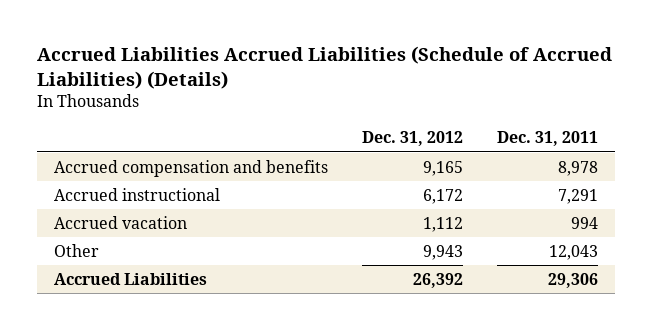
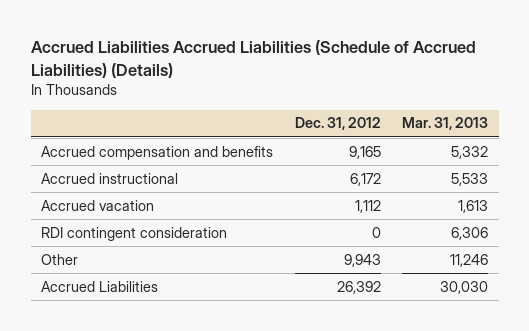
[497,131,599,147] Dec. 31, 2011 -> none
none -> [402,117,489,131] Mar. 31, 2013
none -> [41,226,228,241] RDI contingent consideration

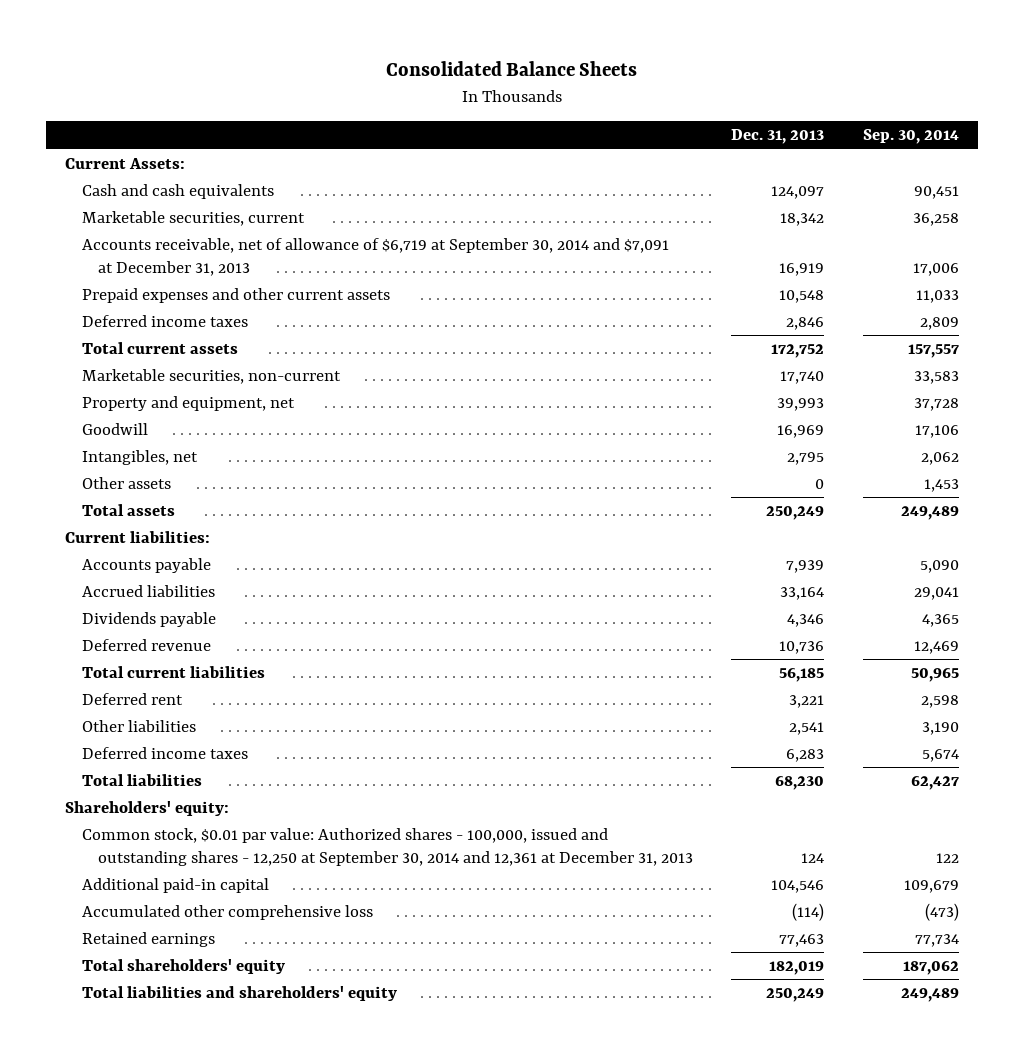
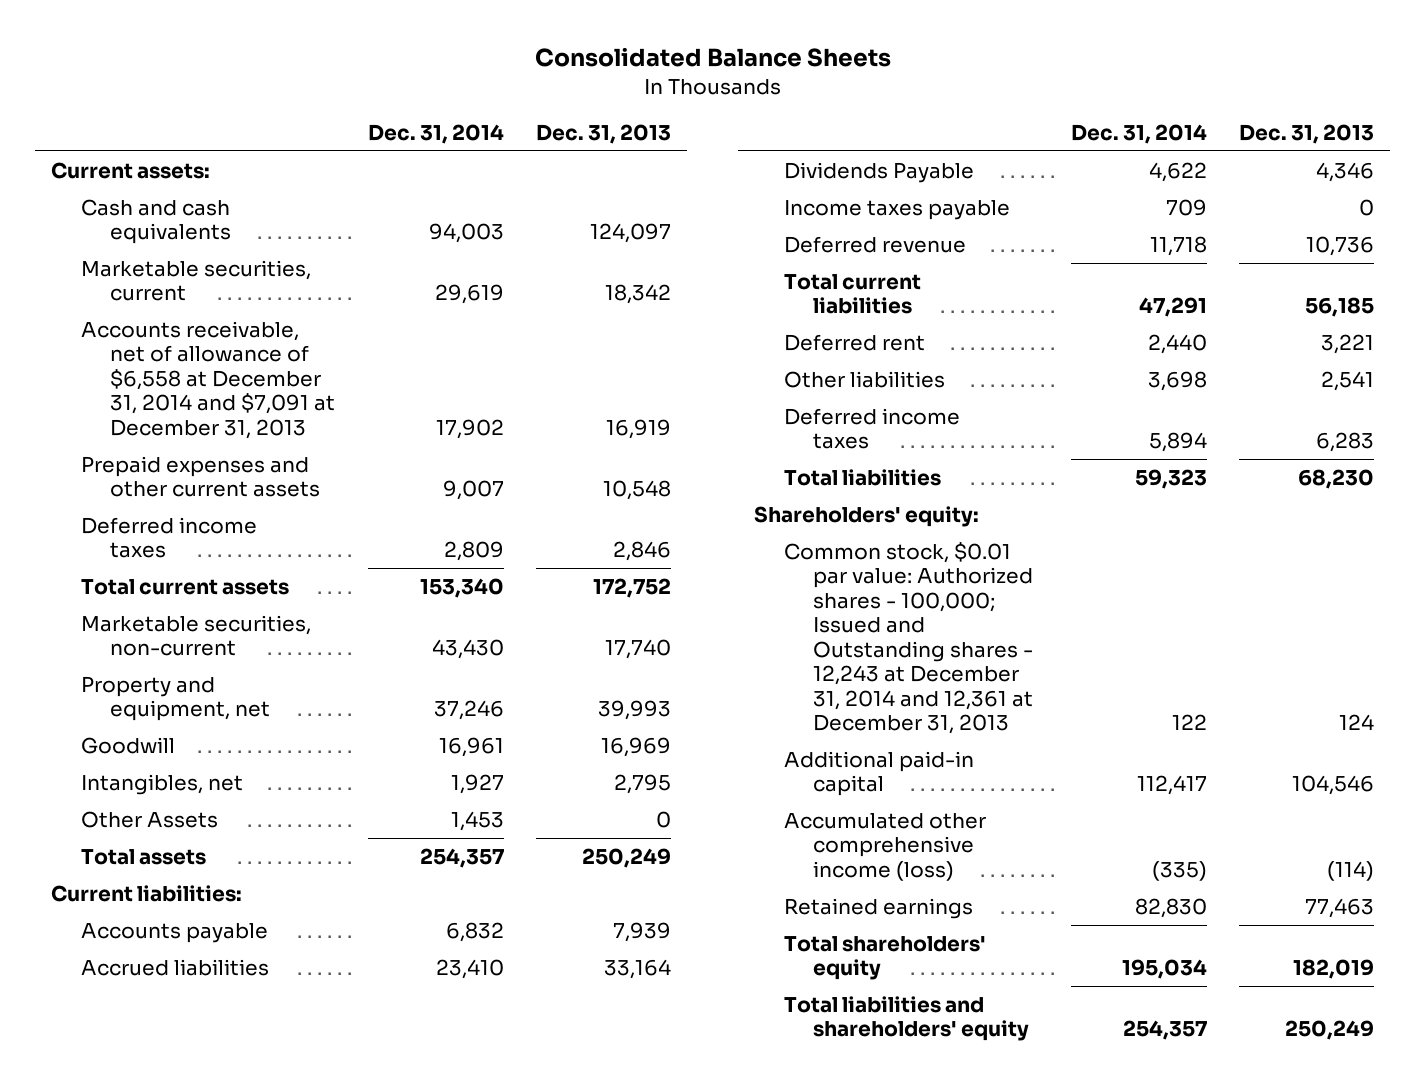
[862,129,959,145] Sep. 30, 2014 -> none
none -> [367,123,504,144] Dec. 31, 2014
[65,158,186,170] Current Assets: -> [51,161,211,179] Current assets:
[81,238,669,276] Accounts receivable, net of allowance of $6,719 at September 30, 2014 and $7,091 at December 31, 2013 -> [80,320,336,439] Accounts receivable, net of allowance of $6,558 at December 31, 2014 and $7,091 at December 31, 2013
[81,477,171,490] Other assets -> [80,810,218,828] Other Assets
[81,612,216,628] Dividends payable -> [783,161,974,183] Dividends Payable
none -> [783,199,1010,220] Income taxes payable
[81,828,694,866] Common stock, $0.01 par value: Authorized shares - 100,000, issued and outstanding shares - 12,250 at September 30, 2014 and 12,361 at December 31, 2013 -> [783,541,1034,735] Common stock, $0.01 par value: Authorized shares - 100,000; Issued and Outstanding shares - 12,243 at December 31, 2014 and 12,361 at December 31, 2013
[81,905,373,921] Accumulated other comprehensive loss -> [783,812,986,881] Accumulated other comprehensive income (loss)

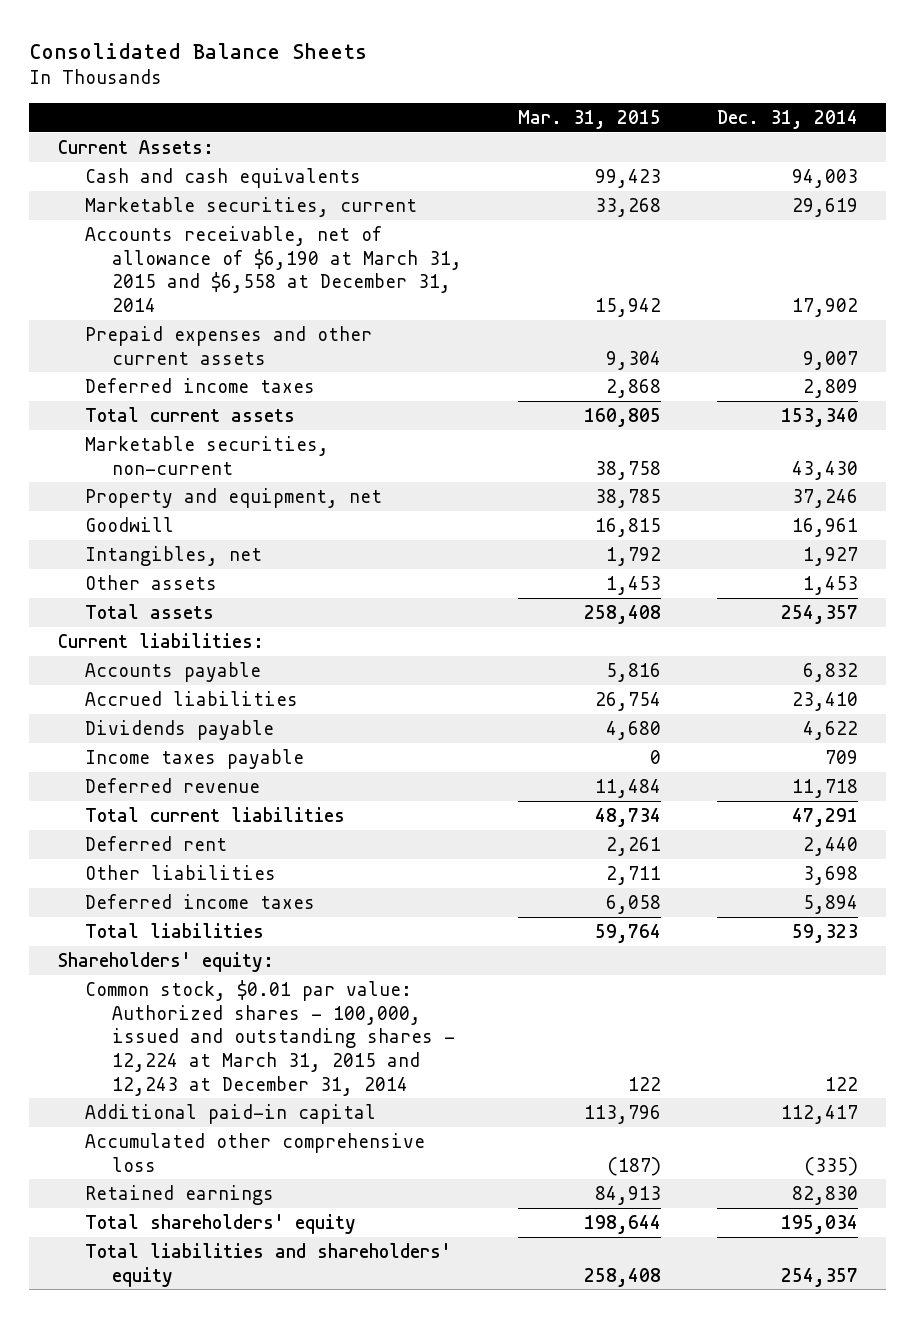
[536,123,672,144] Dec. 31, 2013 -> none
none -> [517,109,661,129] Mar. 31, 2015
[51,161,211,179] Current assets: -> [57,139,214,154] Current Assets:
[80,320,336,439] Accounts receivable, net of allowance of $6,558 at December 31, 2014 and $7,091 at December 31, 2013 -> [84,225,462,312] Accounts receivable, net of allowance of $6,190 at March 31, 2015 and $6,558 at December 31, 2014
[80,810,218,828] Other Assets -> [84,574,217,590] Other assets
[783,161,974,183] Dividends Payable -> [84,719,274,740] Dividends payable
[783,541,1034,735] Common stock, $0.01 par value: Authorized shares - 100,000; Issued and Outstanding shares - 12,243 at December 31, 2014 and 12,361 at December 31, 2013 -> [84,979,455,1096] Common stock, $0.01 par value: Authorized shares - 100,000, issued and outstanding shares - 12,224 at March 31, 2015 and 12,243 at December 31, 2014
[783,812,986,881] Accumulated other comprehensive income (loss) -> [84,1132,425,1172] Accumulated other comprehensive loss

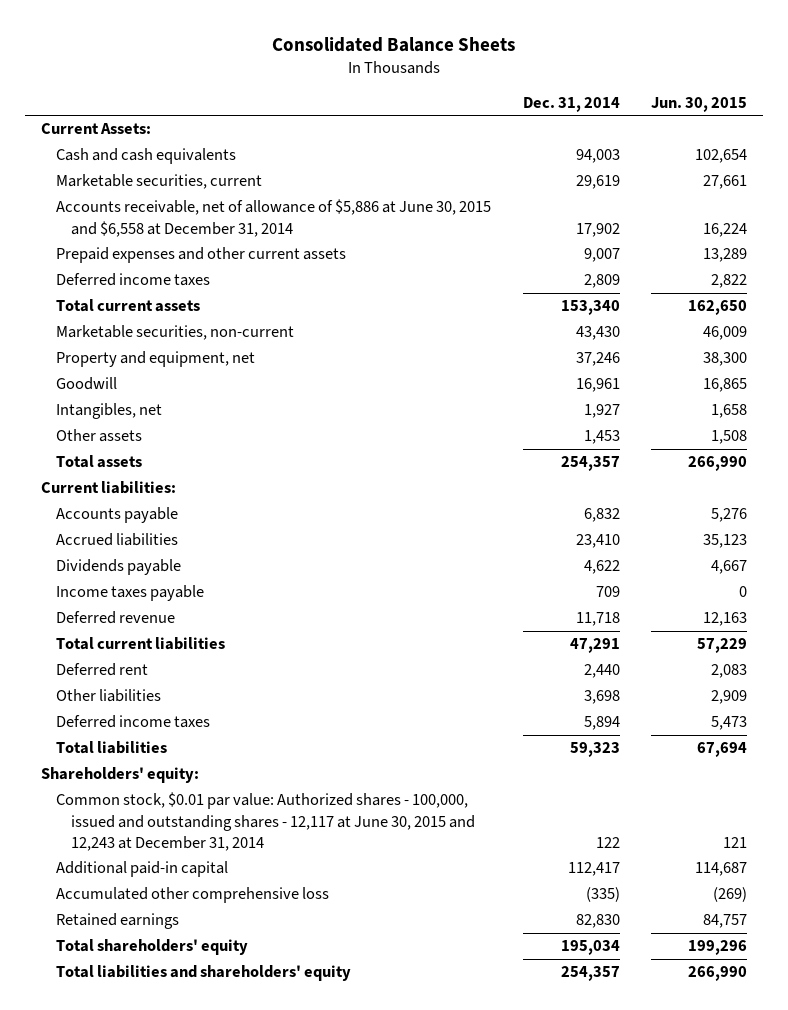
[517,109,661,129] Mar. 31, 2015 -> none
none -> [651,96,748,112] Jun. 30, 2015
[84,225,462,312] Accounts receivable, net of allowance of $6,190 at March 31, 2015 and $6,558 at December 31, 2014 -> [55,199,491,237] Accounts receivable, net of allowance of $5,886 at June 30, 2015 and $6,558 at December 31, 2014
[84,979,455,1096] Common stock, $0.01 par value: Authorized shares - 100,000, issued and outstanding shares - 12,224 at March 31, 2015 and 12,243 at December 31, 2014 -> [55,792,475,852] Common stock, $0.01 par value: Authorized shares - 100,000, issued and outstanding shares - 12,117 at June 30, 2015 and 12,243 at December 31, 2014

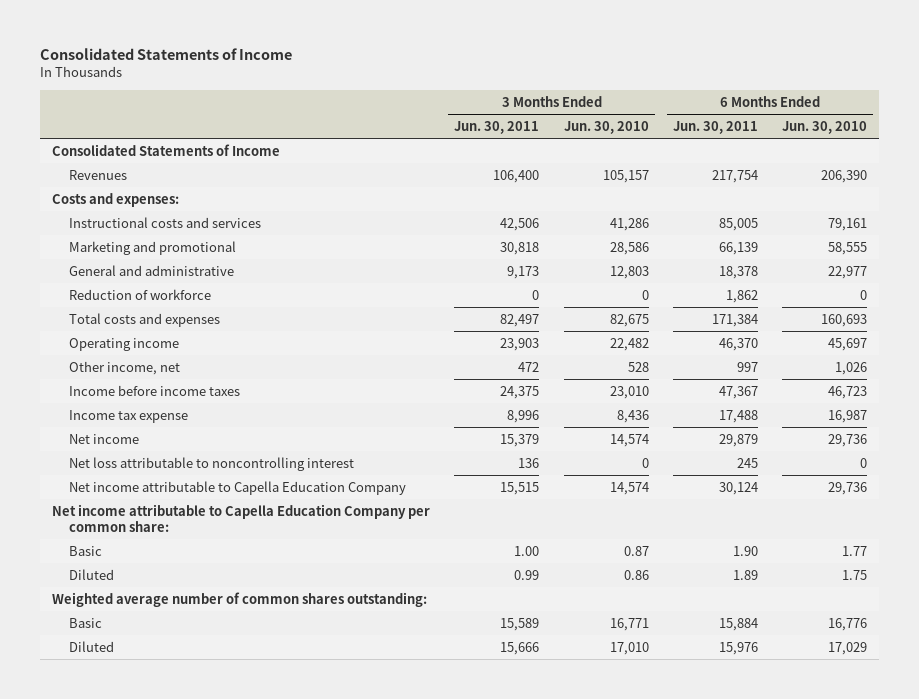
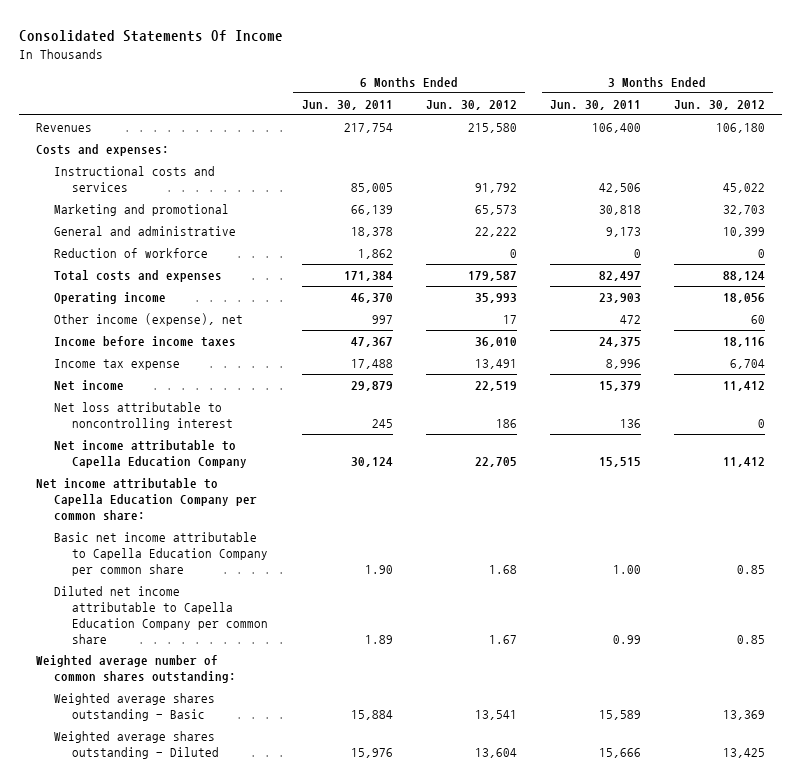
[40,47,293,60] Consolidated Statements of Income -> [19,29,284,42] Consolidated Statements Of Income
[563,120,649,134] Jun. 30, 2010 -> none
[782,120,868,134] Jun. 30, 2010 -> none
none -> [425,99,517,110] Jun. 30, 2012
none -> [673,99,765,110] Jun. 30, 2012
[52,143,281,156] Consolidated Statements of Income -> none
[69,360,181,375] Other income, net -> [54,313,244,327] Other income (expense), net
[69,545,103,556] Basic -> [54,532,269,576] Basic net income attributable to Capella Education Company per common share
[69,568,115,580] Diluted -> [54,586,269,644] Diluted net income attributable to Capella Education Company per common share
[69,617,103,628] Basic -> [54,693,216,721] Weighted average shares outstanding - Basic
[69,640,115,652] Diluted -> [54,731,220,759] Weighted average shares outstanding - Diluted

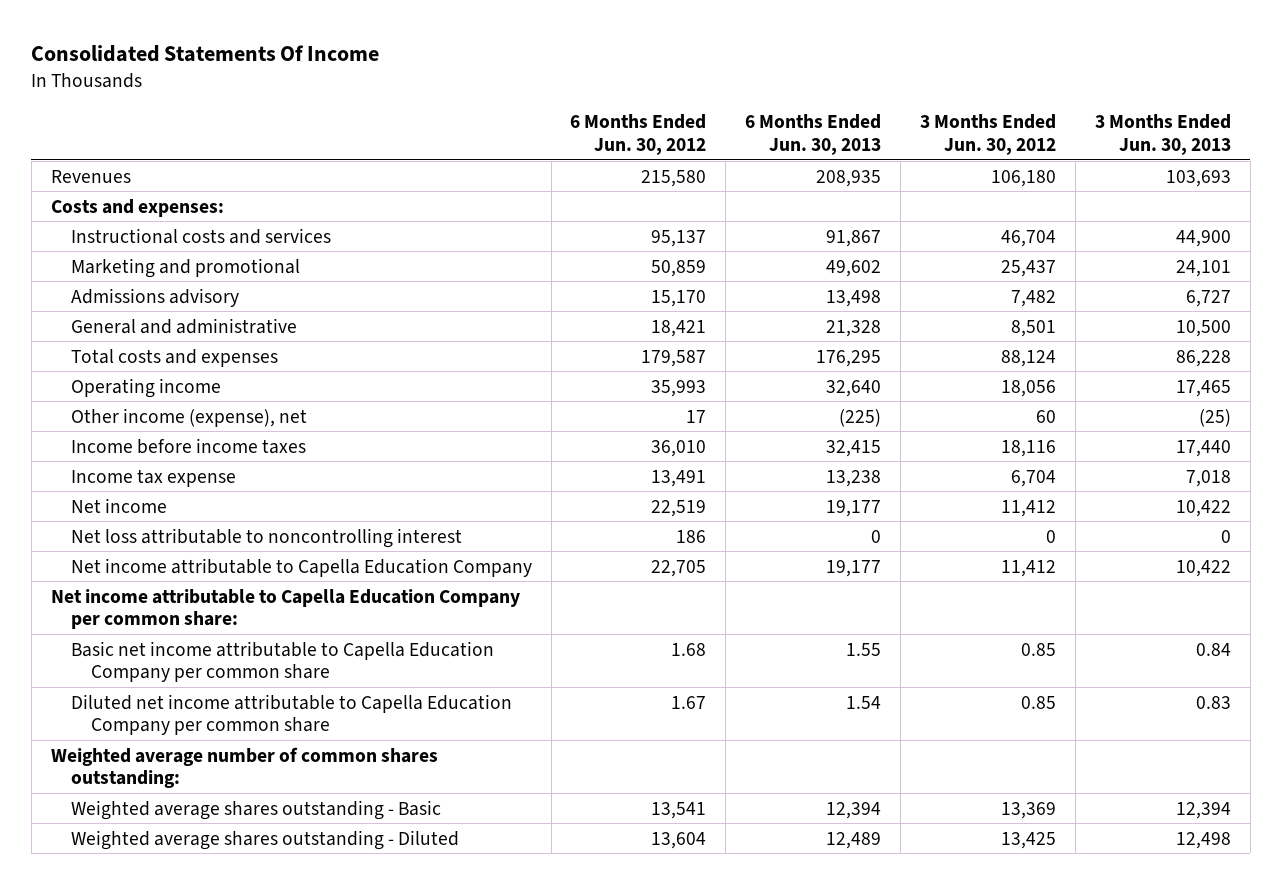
[301,99,393,110] Jun. 30, 2011 -> none
[549,99,641,110] Jun. 30, 2011 -> none
none -> [745,114,882,155] 6 Months Ended Jun. 30, 2013
none -> [1094,114,1231,155] 3 Months Ended Jun. 30, 2013
[54,248,209,259] Reduction of workforce -> none
[474,182,517,193] 91,792 -> [651,229,707,247] 95,137
[722,182,765,193] 45,022 -> [1001,229,1057,247] 46,704
[474,205,517,216] 65,573 -> [651,259,707,277] 50,859
[722,205,765,216] 32,703 -> [1001,259,1057,277] 25,437
none -> [70,287,239,307] Admissions advisory
[474,227,517,238] 22,222 -> [651,319,707,337] 18,421
[722,227,765,238] 10,399 -> [1011,319,1057,337] 8,501

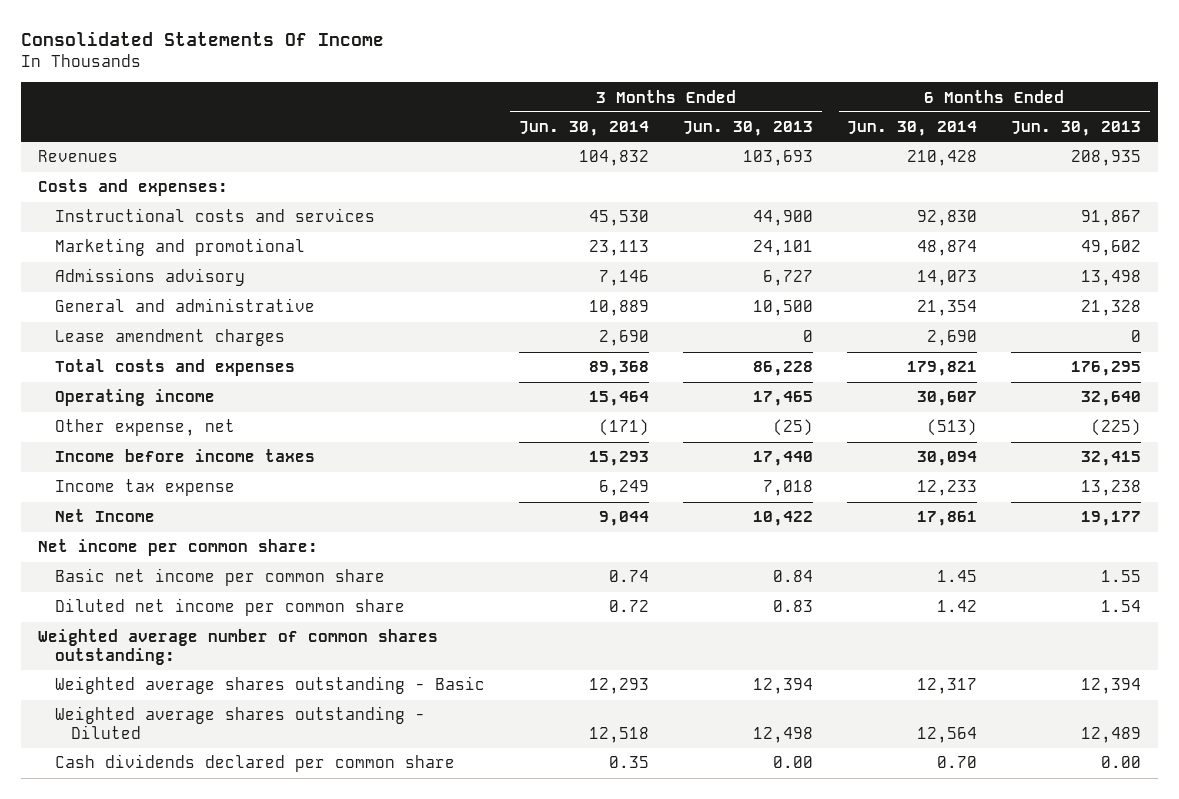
[570,114,707,155] 6 Months Ended Jun. 30, 2012 -> none
[920,114,1057,155] 3 Months Ended Jun. 30, 2012 -> none
none -> [518,121,649,137] Jun. 30, 2014
none -> [847,121,978,137] Jun. 30, 2014
none -> [54,329,285,347] Lease amendment charges
[70,407,307,427] Other income (expense), net -> [54,419,235,437] Other expense, net
[70,497,167,513] Net income -> none
[70,527,462,548] Net loss attributable to noncontrolling interest -> none
[70,557,532,577] Net income attributable to Capella Education Company -> [54,509,155,523] Net Income
[50,588,520,630] Net income attributable to Capella Education Company per common share: -> [38,539,319,557] Net income per common share:
[70,640,494,683] Basic net income attributable to Capella Education Company per common share -> [54,568,385,587] Basic net income per common share
[70,693,512,736] Diluted net income attributable to Capella Education Company per common share -> [54,598,405,617] Diluted net income per common share
none -> [54,754,455,773] Cash dividends declared per common share

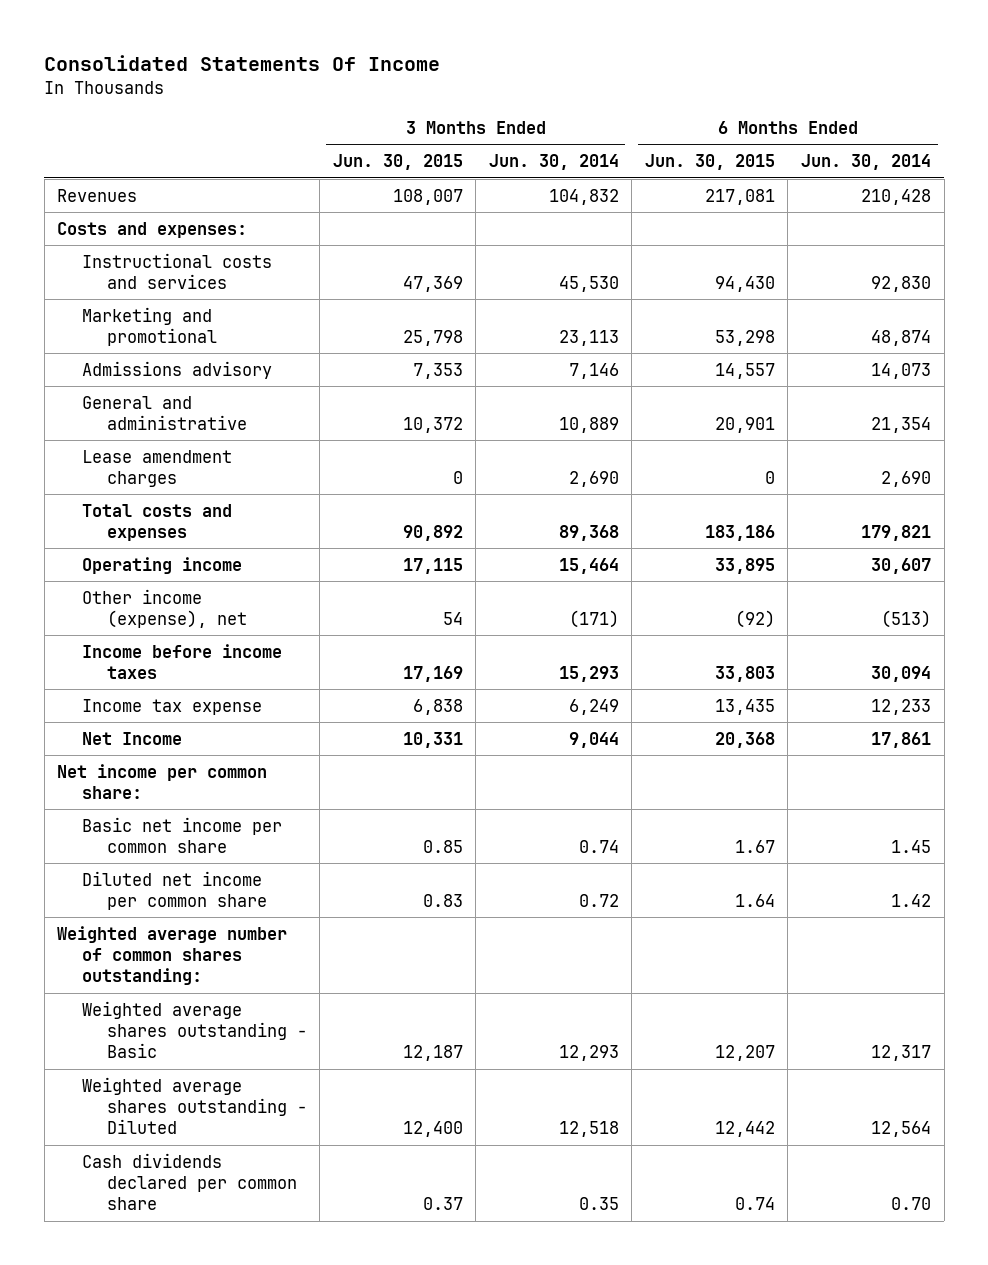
[683,121,814,137] Jun. 30, 2013 -> none
[1011,121,1142,137] Jun. 30, 2013 -> none
none -> [332,154,463,171] Jun. 30, 2015
none -> [644,154,775,171] Jun. 30, 2015
[54,419,235,437] Other expense, net -> [82,588,247,629] Other income (expense), net

